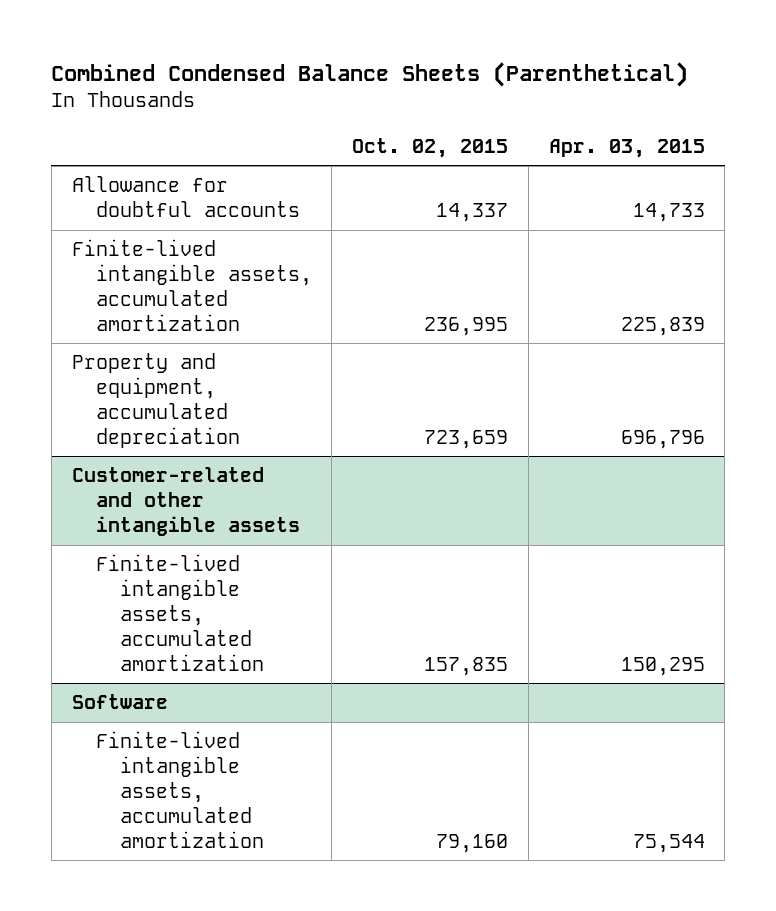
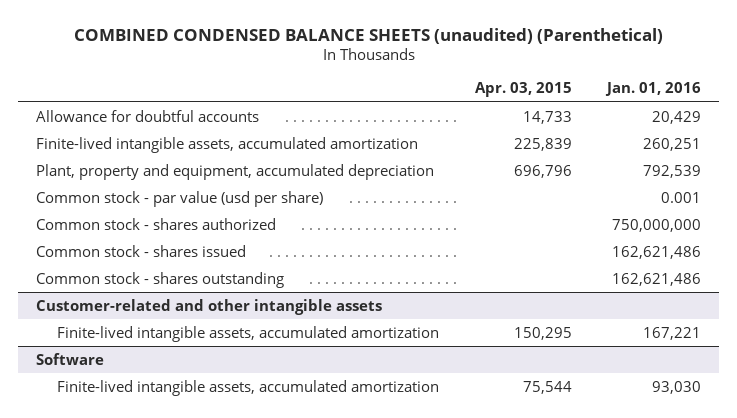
[51,62,689,88] Combined Condensed Balance Sheets (Parenthetical) -> [73,27,663,44] COMBINED CONDENSED BALANCE SHEETS (unaudited) (Parenthetical)
[352,137,509,158] Oct. 02, 2015 -> none
none -> [605,82,702,97] Jan. 01, 2016
[71,353,240,448] Property and equipment, accumulated depreciation -> [35,163,434,180] Plant, property and equipment, accumulated depreciation
none -> [35,190,323,207] Common stock - par value (usd per share)
none -> [35,217,276,230] Common stock - shares authorized
none -> [35,244,246,257] Common stock - shares issued
none -> [35,271,284,288] Common stock - shares outstanding

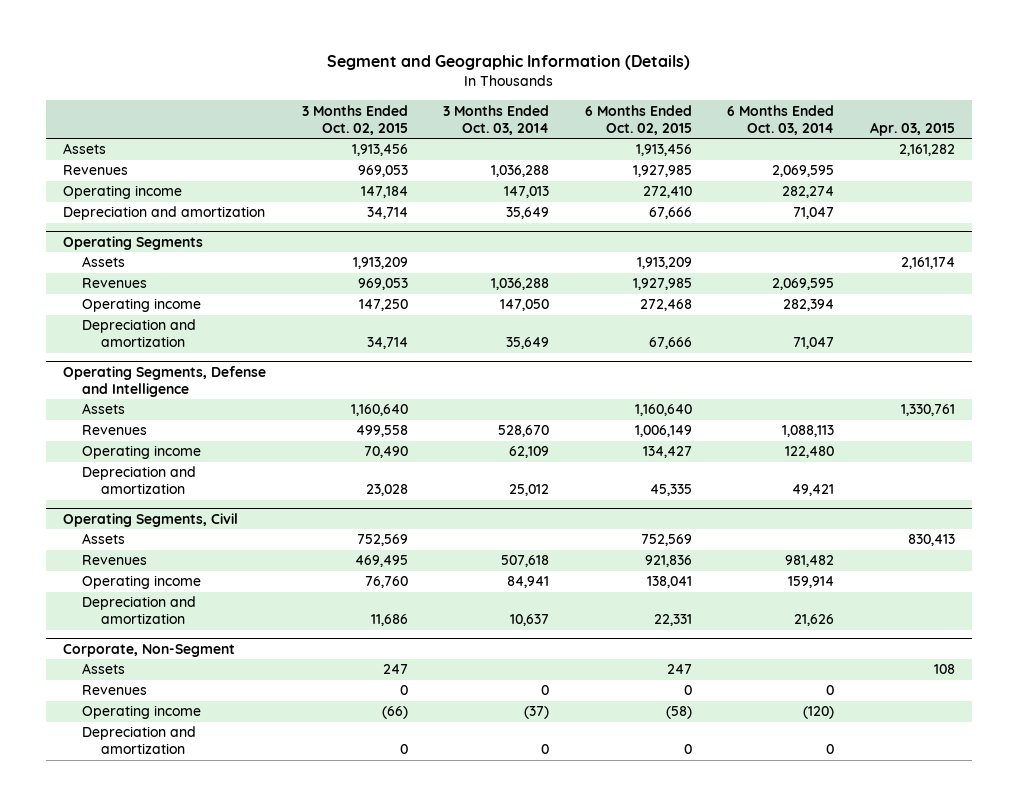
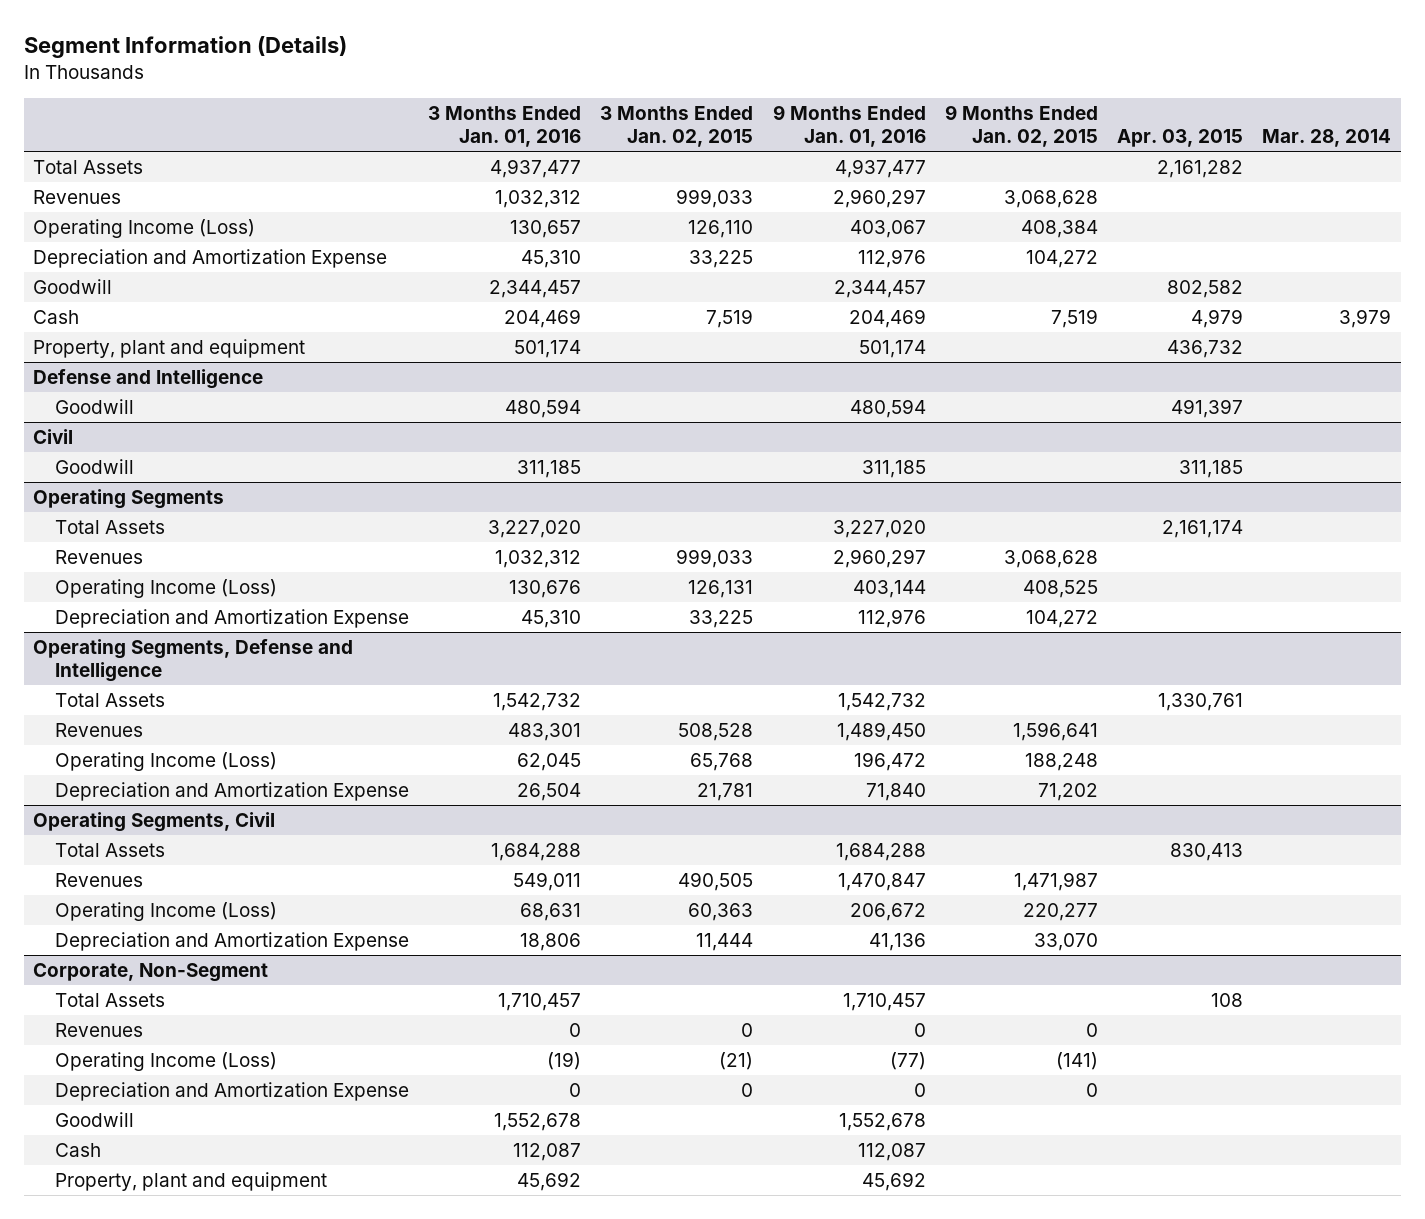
[326,55,690,71] Segment and Geographic Information (Details) -> [23,36,347,59] Segment Information (Details)
[301,104,408,135] 3 Months Ended Oct. 02, 2015 -> none
[443,104,550,135] 3 Months Ended Oct. 03, 2014 -> none
[584,104,692,135] 6 Months Ended Oct. 02, 2015 -> none
[727,104,835,135] 6 Months Ended Oct. 03, 2014 -> none
none -> [428,105,582,148] 3 Months Ended Jan. 01, 2016
none -> [600,105,754,148] 3 Months Ended Jan. 02, 2015
none -> [772,104,926,148] 9 Months Ended Jan. 01, 2016
none -> [944,104,1098,148] 9 Months Ended Jan. 02, 2015
none -> [1262,129,1392,148] Mar. 28, 2014
[63,143,107,155] Assets -> [33,160,144,175] Total Assets
[63,185,183,200] Operating income -> [33,219,256,239] Operating Income (Loss)
[63,206,266,221] Depreciation and amortization -> [33,249,388,269] Depreciation and Amortization Expense
none -> [33,279,113,295] Goodwill
none -> [33,310,80,325] Cash
none -> [33,339,306,359] Property, plant and equipment
none -> [33,369,264,390] Defense and Intelligence
none -> [55,399,135,415] Goodwill
none -> [33,429,74,445] Civil
none -> [55,459,135,475] Goodwill
[82,256,126,268] Assets -> [55,520,166,535] Total Assets
[82,298,202,313] Operating income -> [55,579,278,599] Operating Income (Loss)
[82,319,197,348] Depreciation and amortization -> [55,609,410,629] Depreciation and Amortization Expense
[82,403,126,415] Assets -> [55,693,166,708] Total Assets
[82,445,202,460] Operating income -> [55,752,278,772] Operating Income (Loss)
[82,466,197,495] Depreciation and amortization -> [55,782,410,802] Depreciation and Amortization Expense
[82,533,126,545] Assets -> [55,843,166,858] Total Assets
[82,575,202,590] Operating income -> [55,902,278,922] Operating Income (Loss)
[82,596,197,625] Depreciation and amortization -> [55,932,410,952] Depreciation and Amortization Expense
[82,663,126,675] Assets -> [55,993,166,1008] Total Assets
[82,705,202,720] Operating income -> [55,1052,278,1072] Operating Income (Loss)
[82,726,197,755] Depreciation and amortization -> [55,1082,410,1102] Depreciation and Amortization Expense
none -> [55,1112,135,1128] Goodwill
none -> [55,1143,102,1158] Cash
none -> [55,1172,328,1192] Property, plant and equipment

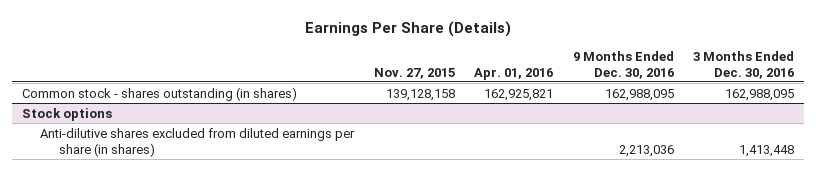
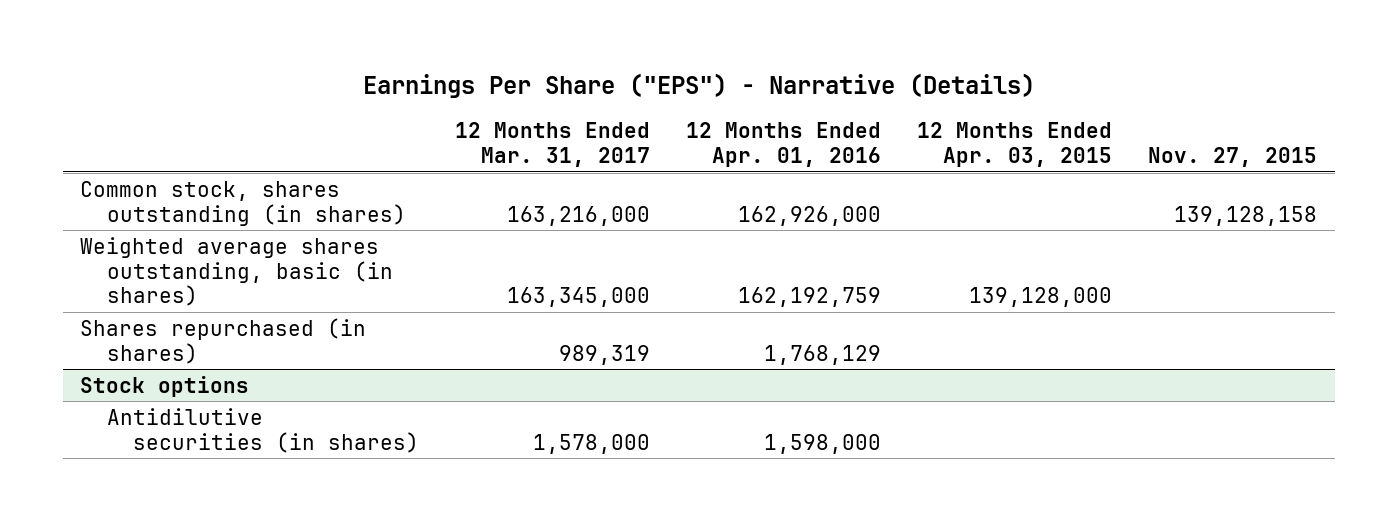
[305,20,512,37] Earnings Per Share (Details) -> [362,73,1035,99] Earnings Per Share ("EPS") - Narrative (Details)
[474,67,554,80] Apr. 01, 2016 -> none
[572,50,674,79] 9 Months Ended Dec. 30, 2016 -> none
[693,50,795,79] 3 Months Ended Dec. 30, 2016 -> none
none -> [455,122,651,168] 12 Months Ended Mar. 31, 2017
none -> [685,122,881,168] 12 Months Ended Apr. 01, 2016
none -> [916,122,1112,168] 12 Months Ended Apr. 03, 2015
[22,86,298,101] Common stock - shares outstanding (in shares) -> [80,180,406,226] Common stock, shares outstanding (in shares)
none -> [80,236,393,307] Weighted average shares outstanding, basic (in shares)
none -> [80,317,367,364] Shares repurchased (in shares)
[40,127,356,157] Anti-dilutive shares excluded from diluted earnings per share (in shares) -> [106,407,420,453] Antidilutive securities (in shares)

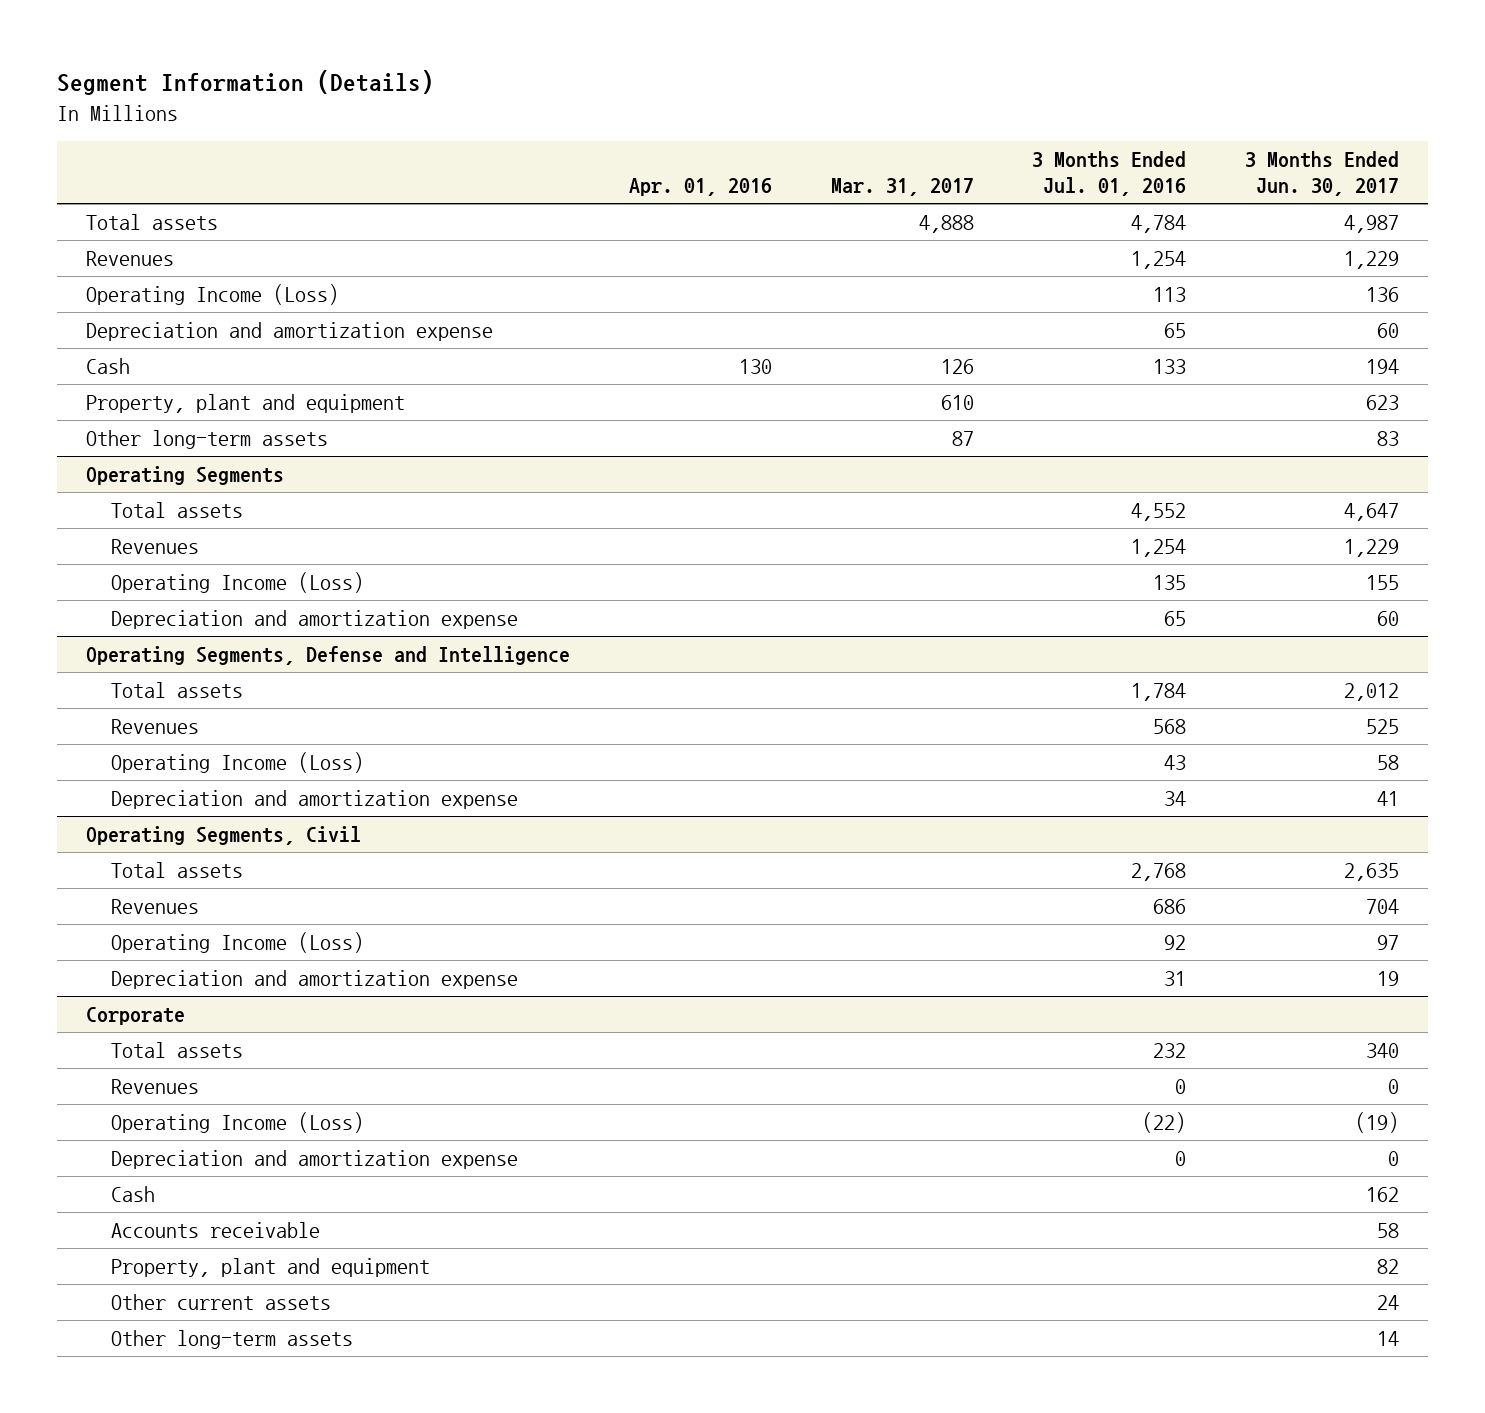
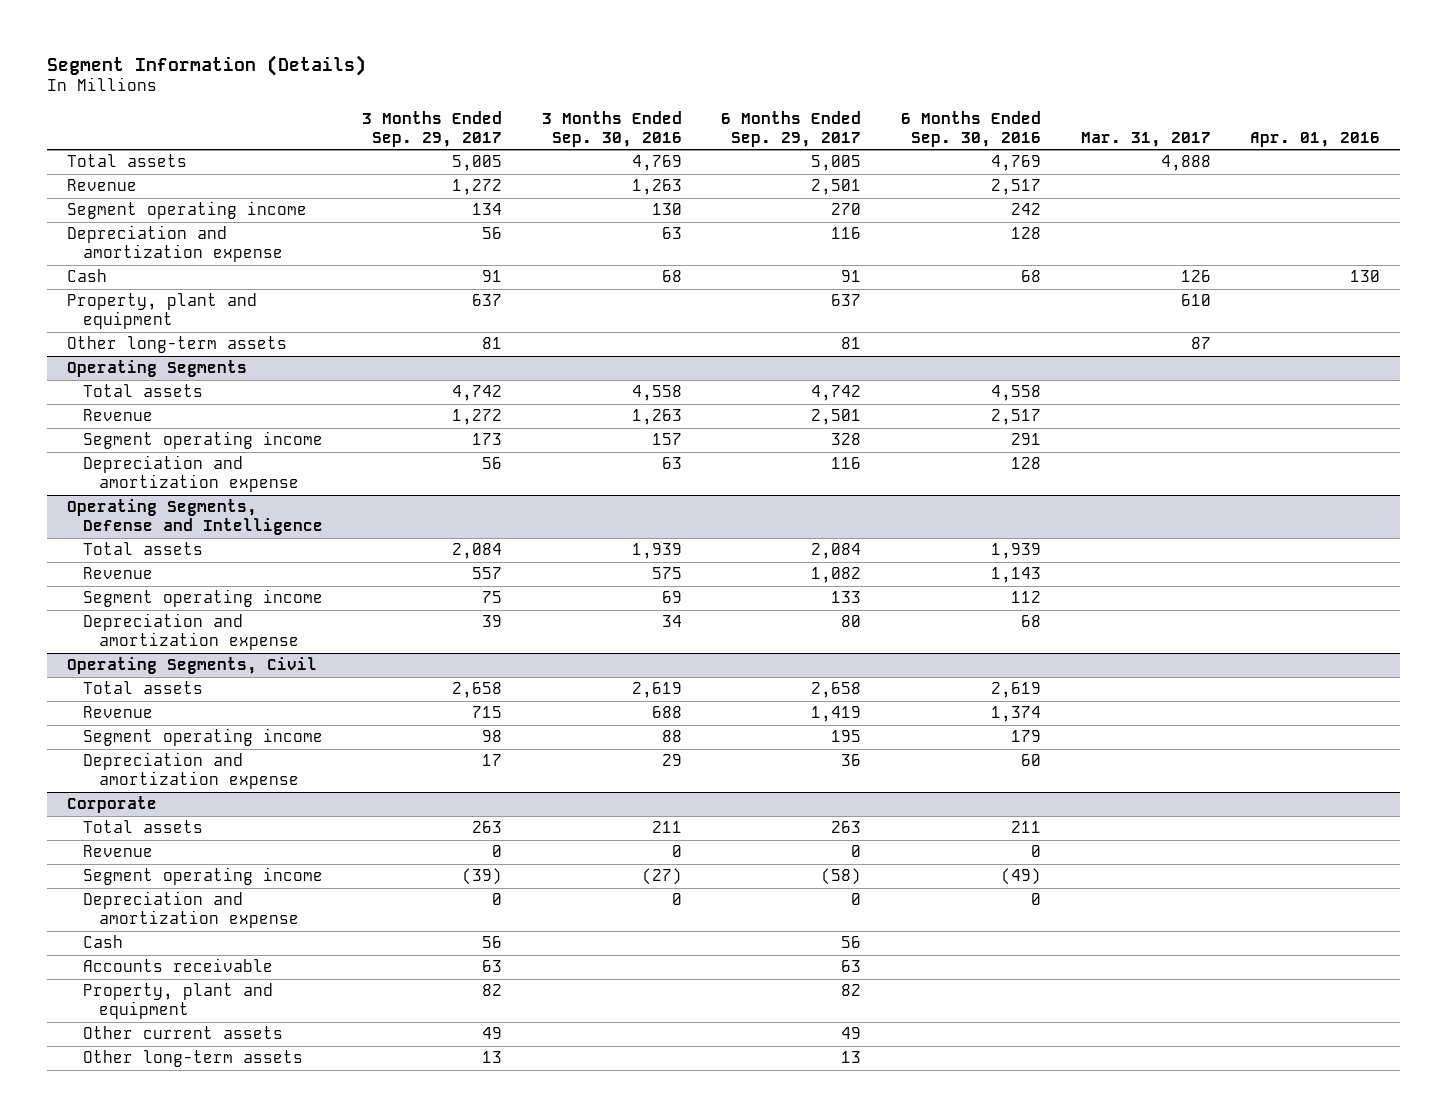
[1032,151,1187,197] 3 Months Ended Jul. 01, 2016 -> none
[1245,151,1400,197] 3 Months Ended Jun. 30, 2017 -> none
none -> [362,111,503,147] 3 Months Ended Sep. 29, 2017
none -> [541,111,682,147] 3 Months Ended Sep. 30, 2016
none -> [721,111,862,147] 6 Months Ended Sep. 29, 2017
none -> [900,111,1041,147] 6 Months Ended Sep. 30, 2016
[86,251,175,267] Revenues -> [66,179,137,192] Revenue
[86,284,340,306] Operating Income (Loss) -> [66,201,307,220] Segment operating income
[110,539,199,555] Revenues -> [82,409,153,422] Revenue
[110,572,364,594] Operating Income (Loss) -> [82,431,323,450] Segment operating income
[110,719,199,735] Revenues -> [82,567,153,580] Revenue
[110,752,364,774] Operating Income (Loss) -> [82,589,323,608] Segment operating income
[110,899,199,915] Revenues -> [82,706,153,719] Revenue
[110,932,364,954] Operating Income (Loss) -> [82,728,323,747] Segment operating income
[110,1079,199,1095] Revenues -> [82,845,153,858] Revenue
[110,1112,364,1134] Operating Income (Loss) -> [82,867,323,886] Segment operating income

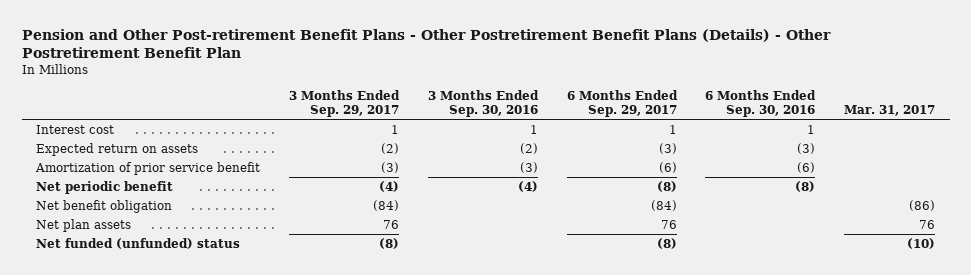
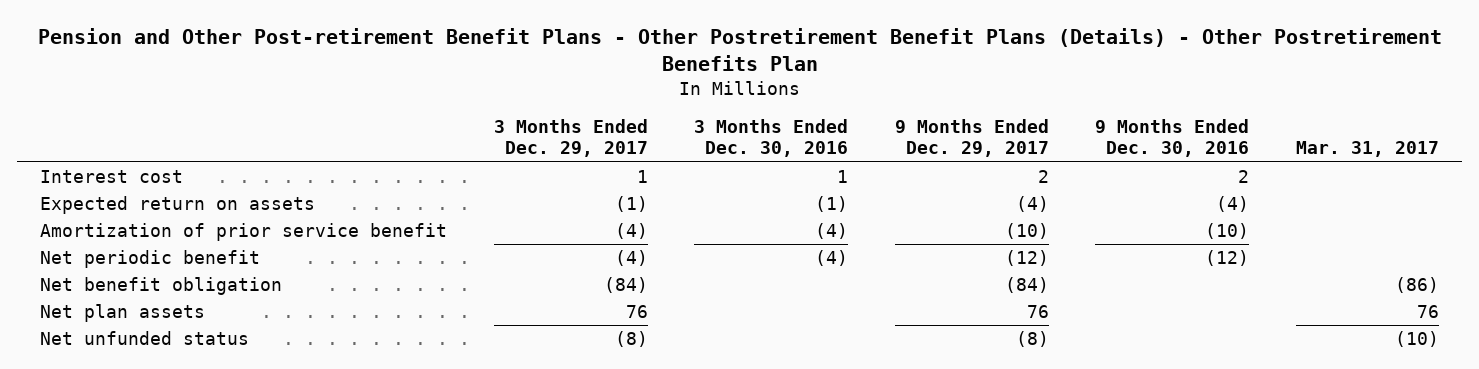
[21,29,831,59] Pension and Other Post-retirement Benefit Plans - Other Postretirement Benefit Plans (Details) - Other Postretirement Benefit Plan -> [37,28,1442,72] Pension and Other Post-retirement Benefit Plans - Other Postretirement Benefit Plans (Details) - Other Postretirement Benefits Plan
[289,89,401,118] 3 Months Ended Sep. 29, 2017 -> none
[427,89,539,118] 3 Months Ended Sep. 30, 2016 -> none
[566,89,678,118] 6 Months Ended Sep. 29, 2017 -> none
[705,89,817,118] 6 Months Ended Sep. 30, 2016 -> none
none -> [493,118,648,158] 3 Months Ended Dec. 29, 2017
none -> [694,118,849,158] 3 Months Ended Dec. 30, 2016
none -> [894,118,1049,158] 9 Months Ended Dec. 29, 2017
none -> [1095,118,1250,158] 9 Months Ended Dec. 30, 2016
[36,237,241,249] Net funded (unfunded) status -> [40,331,250,346] Net unfunded status

